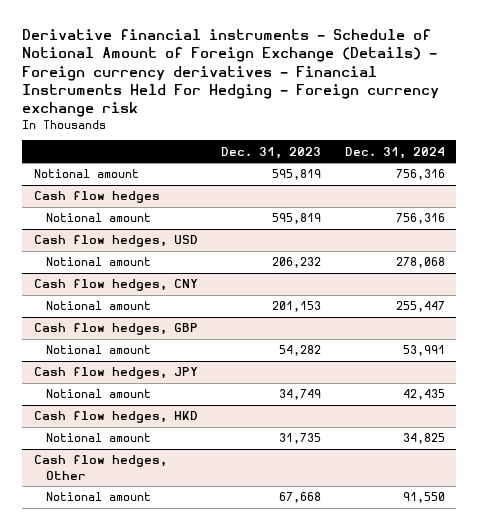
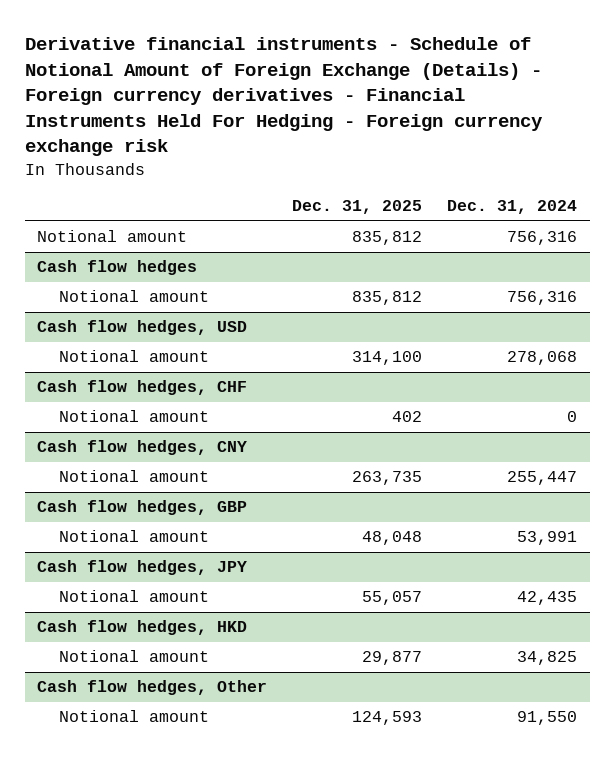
[221,146,322,159] Dec. 31, 2023 -> none
none -> [292,200,423,215] Dec. 31, 2025
none -> [37,380,248,396] Cash flow hedges, CHF
none -> [59,410,210,423] Notional amount

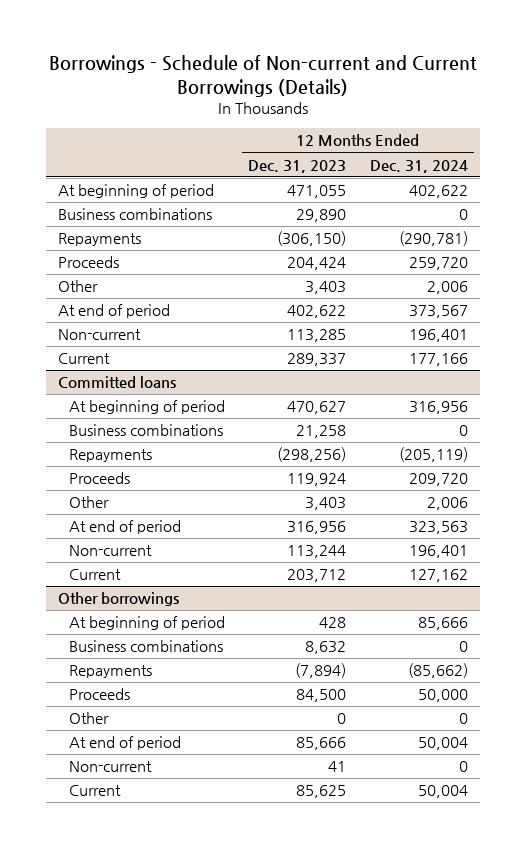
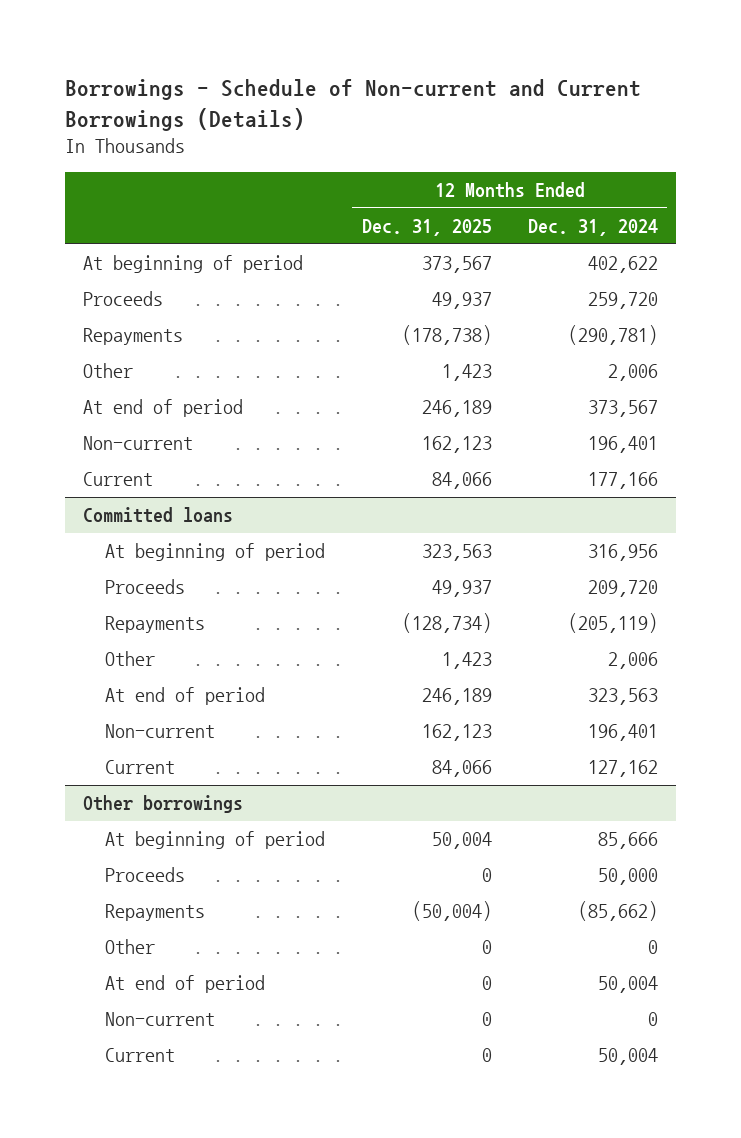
[248,159,347,173] Dec. 31, 2023 -> none
none -> [361,219,492,237] Dec. 31, 2025
[57,208,212,221] Business combinations -> none
[57,233,141,247] Repayments -> [82,328,183,346] Repayments
[68,424,223,437] Business combinations -> none
[68,449,152,463] Repayments -> [105,616,206,634] Repayments
[68,640,223,653] Business combinations -> none
[68,665,152,679] Repayments -> [105,904,206,922] Repayments

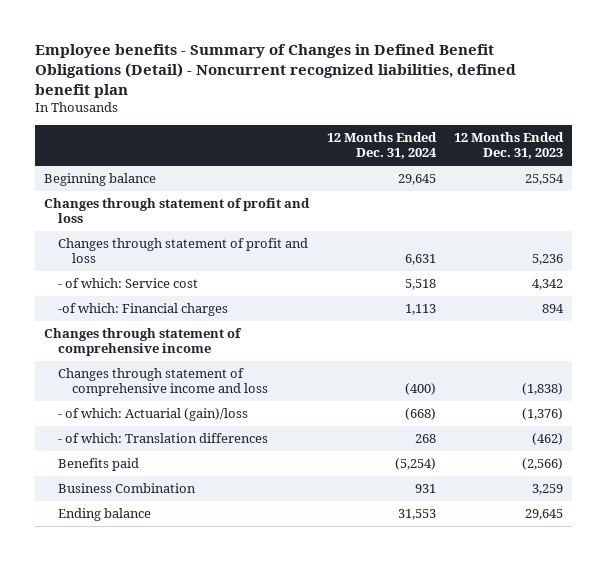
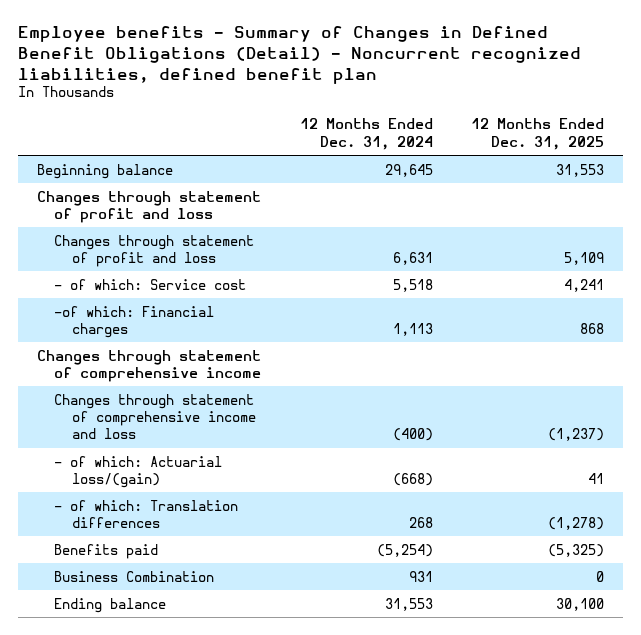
[453,132,564,160] 12 Months Ended Dec. 31, 2023 -> none
none -> [471,118,605,150] 12 Months Ended Dec. 31, 2025
[58,407,249,421] - of which: Actuarial (gain)/loss -> [54,455,223,488] - of which: Actuarial loss/(gain)

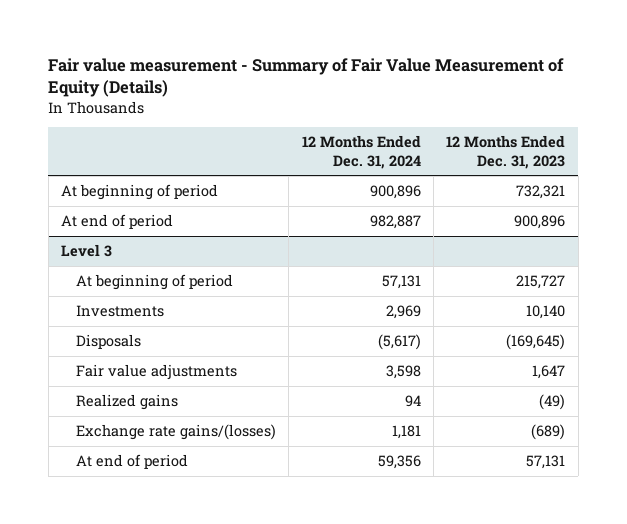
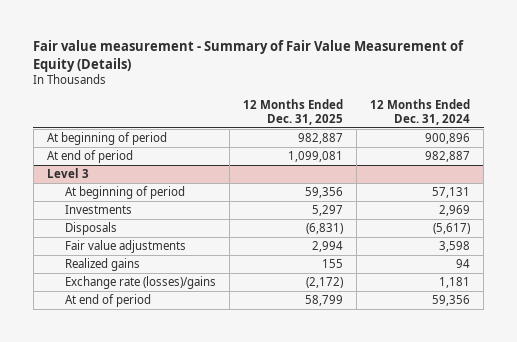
[446,135,566,169] 12 Months Ended Dec. 31, 2023 -> none
none -> [242,98,343,125] 12 Months Ended Dec. 31, 2025
[75,423,276,440] Exchange rate gains/(losses) -> [64,275,216,289] Exchange rate (losses)/gains

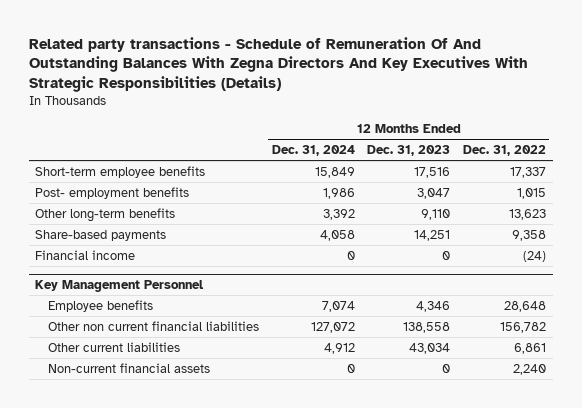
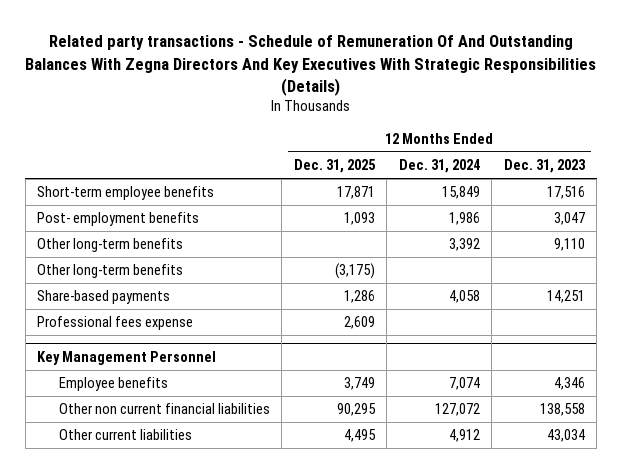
[463,145,547,157] Dec. 31, 2022 -> none
none -> [293,159,376,174] Dec. 31, 2025
none -> [37,264,184,279] Other long-term benefits
[35,249,136,260] Financial income -> none
none -> [37,316,194,331] Professional fees expense
[47,362,210,373] Non-current financial assets -> none

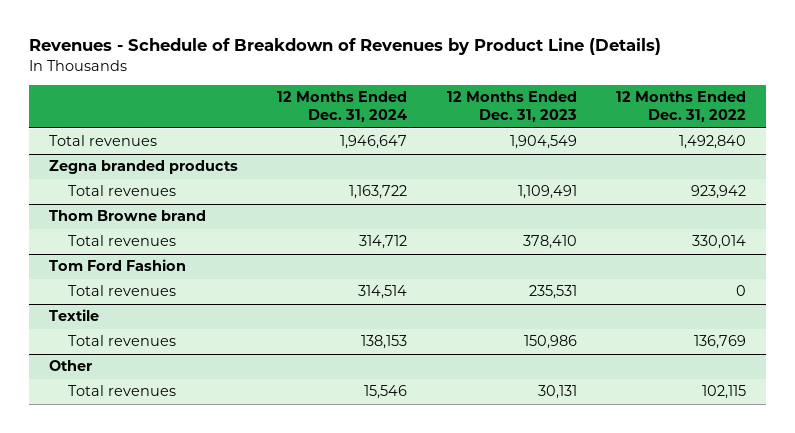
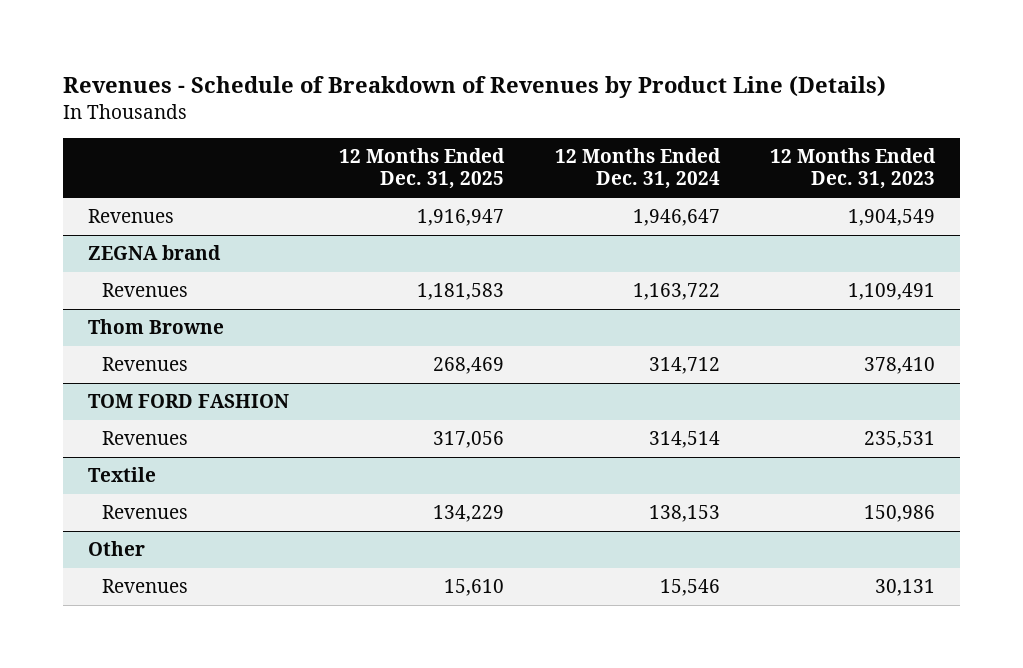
[616,91,747,123] 12 Months Ended Dec. 31, 2022 -> none
none -> [339,148,506,190] 12 Months Ended Dec. 31, 2025
[48,135,157,147] Total revenues -> [88,209,175,224] Revenues
[48,160,238,175] Zegna branded products -> [88,245,222,261] ZEGNA brand
[68,185,177,197] Total revenues -> [102,283,189,298] Revenues
[48,210,206,222] Thom Browne brand -> [88,319,225,335] Thom Browne
[68,235,177,247] Total revenues -> [102,357,189,372] Revenues
[48,259,186,272] Tom Ford Fashion -> [88,394,290,409] TOM FORD FASHION
[68,285,177,297] Total revenues -> [102,431,189,446] Revenues
[68,335,177,347] Total revenues -> [102,505,189,520] Revenues
[68,385,177,397] Total revenues -> [102,579,189,594] Revenues

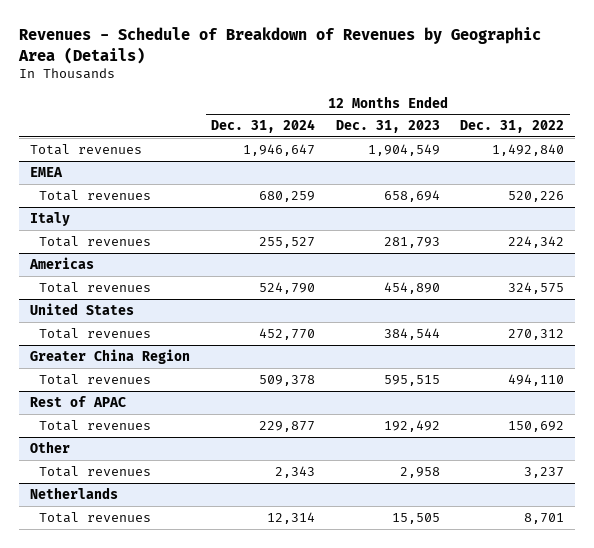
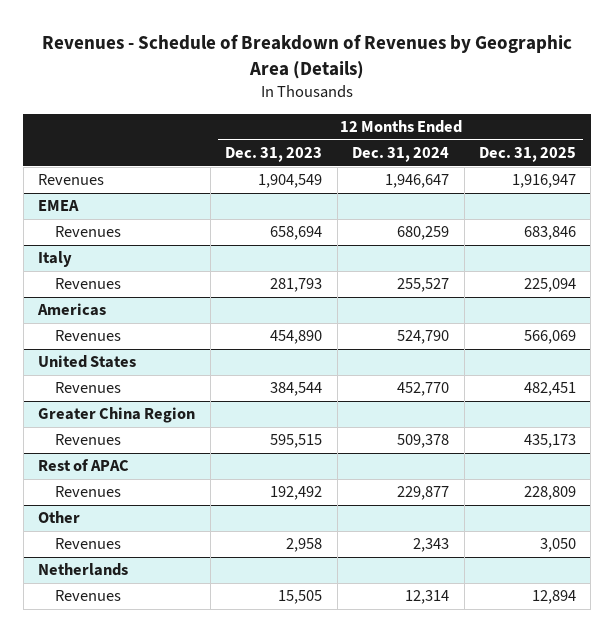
[460,120,565,134] Dec. 31, 2022 -> none
none -> [479,147,577,163] Dec. 31, 2025
[29,143,142,155] Total revenues -> [38,174,105,186] Revenues
[39,189,152,201] Total revenues -> [55,226,122,238] Revenues
[39,235,152,247] Total revenues -> [55,278,122,290] Revenues
[39,281,152,293] Total revenues -> [55,330,122,342] Revenues
[39,327,152,339] Total revenues -> [55,382,122,394] Revenues
[39,373,152,385] Total revenues -> [55,434,122,446] Revenues
[39,419,152,431] Total revenues -> [55,486,122,498] Revenues
[39,465,152,477] Total revenues -> [55,538,122,550] Revenues
[39,511,152,523] Total revenues -> [55,590,122,602] Revenues

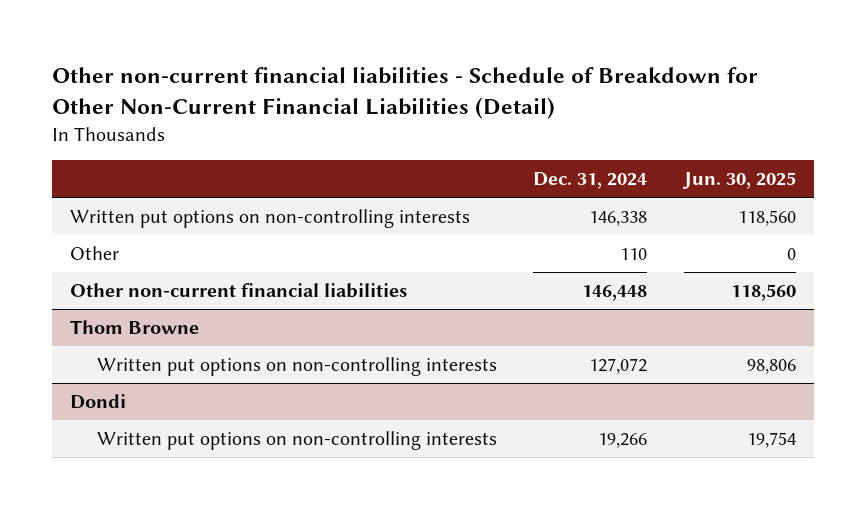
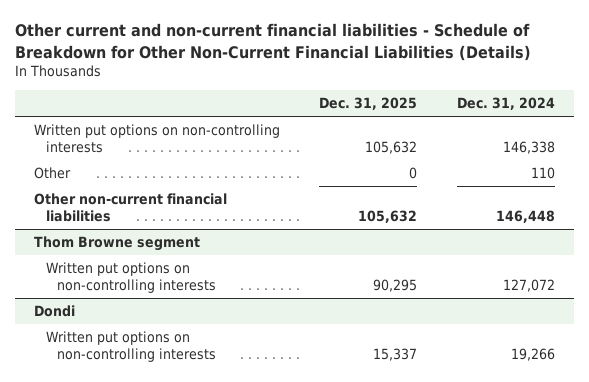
[52,67,759,119] Other non-current financial liabilities - Schedule of Breakdown for Other Non-Current Financial Liabilities (Detail) -> [14,23,531,61] Other current and non-current financial liabilities - Schedule of Breakdown for Other Non-Current Financial Liabilities (Details)
[681,172,796,190] Jun. 30, 2025 -> none
none -> [319,97,418,111] Dec. 31, 2025
[70,319,200,334] Thom Browne -> [34,236,201,252] Thom Browne segment

